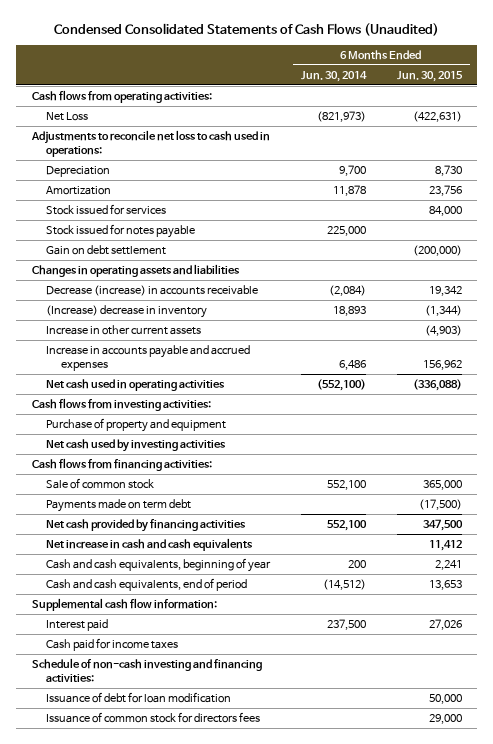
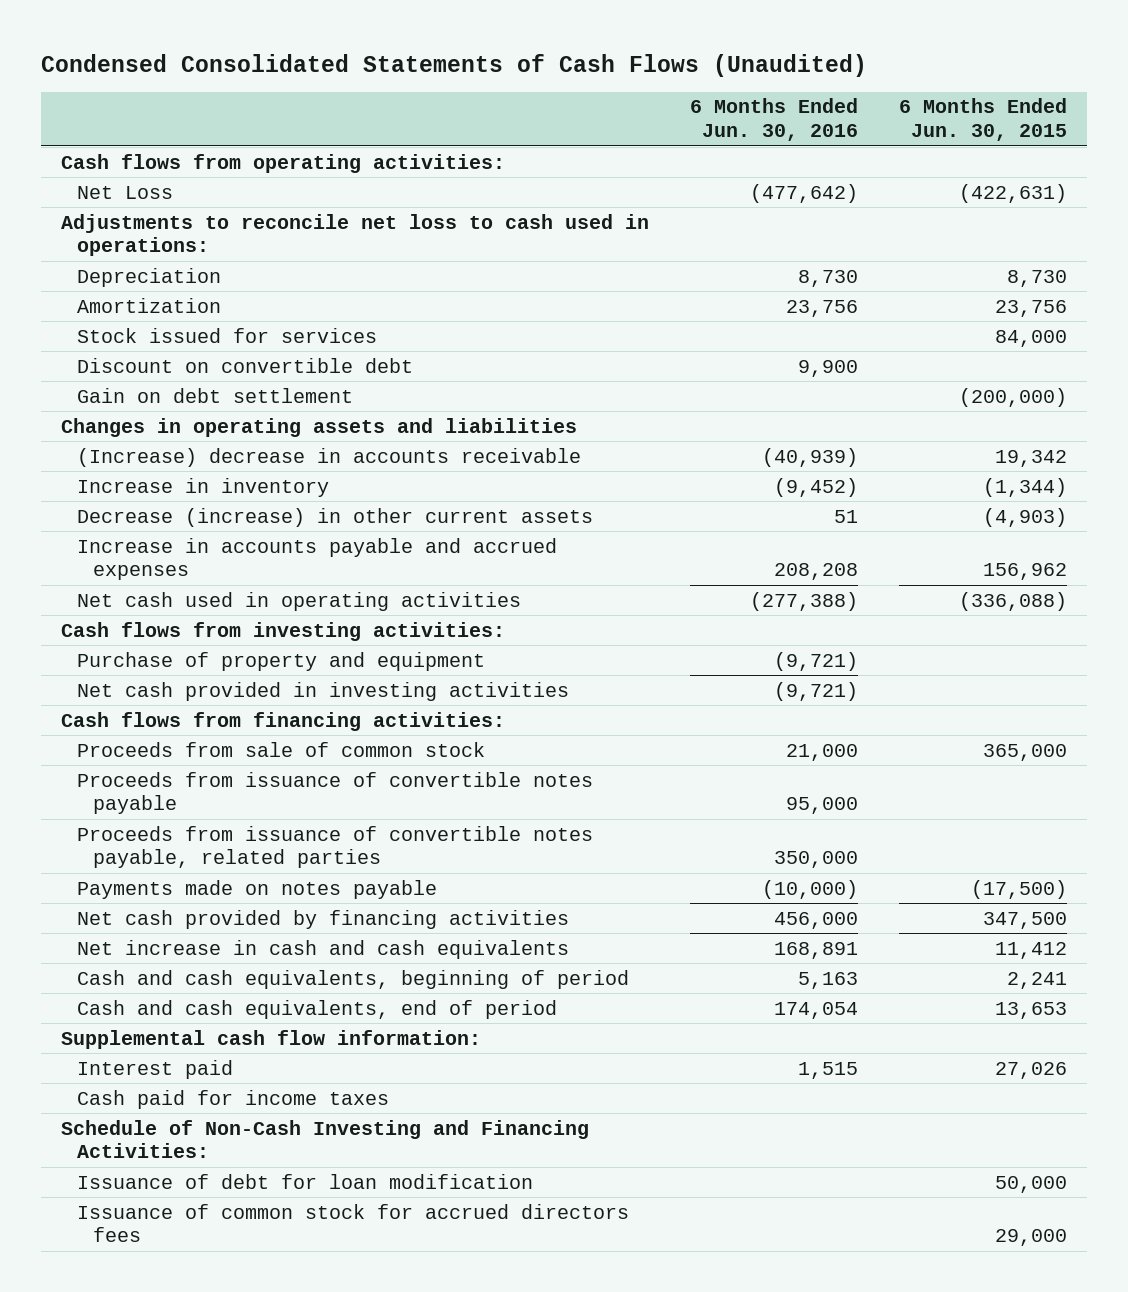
[301,70,368,82] Jun. 30, 2014 -> none
none -> [690,98,859,142] 6 Months Ended Jun. 30, 2016
[46,223,196,238] Stock issued for notes payable -> none
none -> [76,357,413,373] Discount on convertible debt
[46,284,259,296] Decrease (increase) in accounts receivable -> [76,447,581,467] (Increase) decrease in accounts receivable
[46,304,208,318] (Increase) decrease in inventory -> [76,477,329,497] Increase in inventory
[46,324,202,335] Increase in other current assets -> [76,507,593,527] Decrease (increase) in other current assets
[46,438,227,452] Net cash used by investing activities -> [76,681,569,701] Net cash provided in investing activities
[46,477,155,489] Sale of common stock -> [76,741,485,757] Proceeds from sale of common stock
none -> [76,771,593,815] Proceeds from issuance of convertible notes payable
none -> [76,825,593,869] Proceeds from issuance of convertible notes payable, related parties
[46,498,192,512] Payments made on term debt -> [76,879,437,899] Payments made on notes payable
[46,557,272,572] Cash and cash equivalents, beginning of year -> [76,969,629,989] Cash and cash equivalents, beginning of period
[31,657,262,683] Schedule of non-cash investing and financing activities: -> [61,1119,590,1159] Schedule of Non-Cash Investing and Financing Activities:
[46,711,261,723] Issuance of common stock for directors fees -> [76,1203,629,1243] Issuance of common stock for accrued directors fees

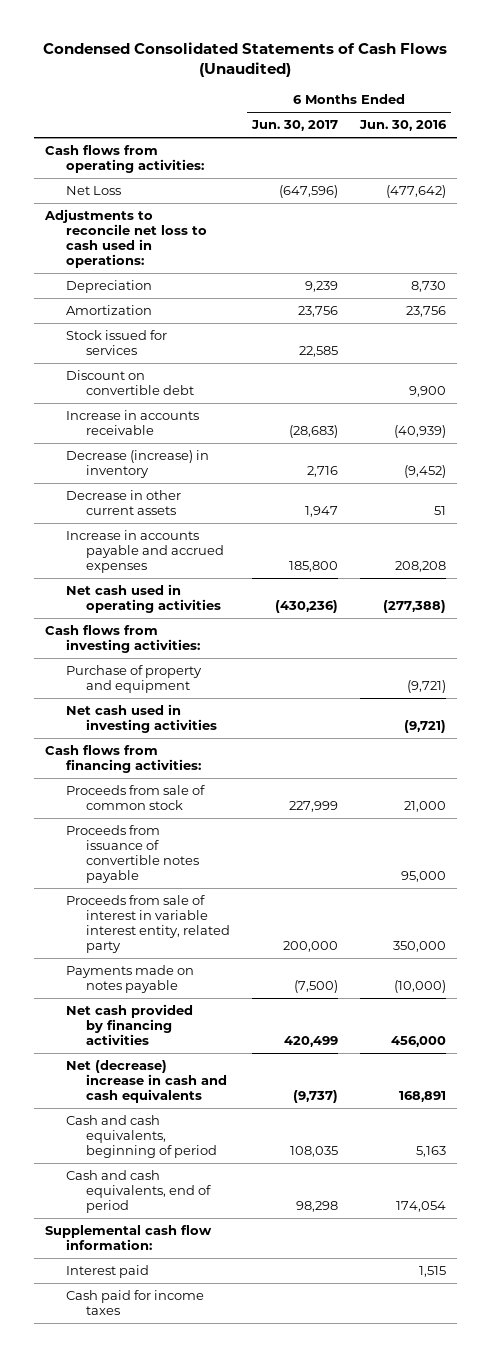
[898,98,1067,142] 6 Months Ended Jun. 30, 2015 -> none
none -> [251,120,339,132] Jun. 30, 2017
[76,387,353,403] Gain on debt settlement -> none
[61,417,578,437] Changes in operating assets and liabilities -> none
[76,447,581,467] (Increase) decrease in accounts receivable -> [65,410,199,436] Increase in accounts receivable
[76,477,329,497] Increase in inventory -> [65,450,209,479] Decrease (increase) in inventory
[76,507,593,527] Decrease (increase) in other current assets -> [65,490,181,516] Decrease in other current assets
[76,681,569,701] Net cash provided in investing activities -> [65,704,218,734] Net cash used in investing activities
[76,825,593,869] Proceeds from issuance of convertible notes payable, related parties -> none
none -> [65,895,231,954] Proceeds from sale of interest in variable interest entity, related party
[76,939,569,959] Net increase in cash and cash equivalents -> [65,1060,228,1104] Net (decrease) increase in cash and cash equivalents
[61,1119,590,1159] Schedule of Non-Cash Investing and Financing Activities: -> none
[76,1173,533,1189] Issuance of debt for loan modification -> none
[76,1203,629,1243] Issuance of common stock for accrued directors fees -> none

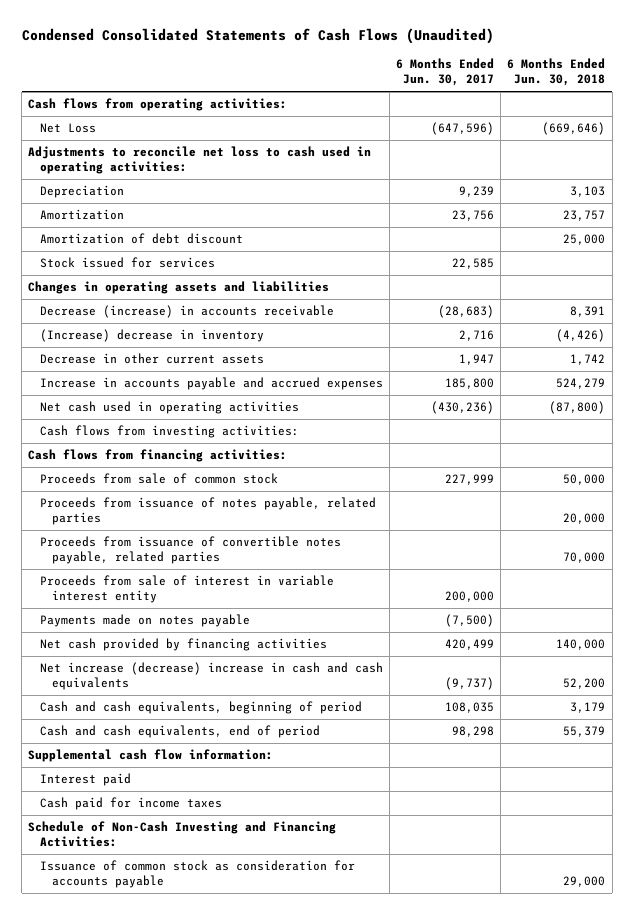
[358,120,447,132] Jun. 30, 2016 -> none
none -> [507,58,606,87] 6 Months Ended Jun. 30, 2018
[43,209,207,269] Adjustments to reconcile net loss to cash used in operations: -> [28,146,372,175] Adjustments to reconcile net loss to cash used in operating activities:
none -> [40,233,244,245] Amortization of debt discount
[65,370,195,396] Discount on convertible debt -> none
none -> [28,281,330,295] Changes in operating assets and liabilities
[65,410,199,436] Increase in accounts receivable -> [40,305,335,319] Decrease (increase) in accounts receivable
[65,450,209,479] Decrease (increase) in inventory -> [40,329,265,343] (Increase) decrease in inventory
[65,665,202,694] Purchase of property and equipment -> none
[65,704,218,734] Net cash used in investing activities -> none
none -> [40,497,377,526] Proceeds from issuance of notes payable, related parties
[65,825,200,884] Proceeds from issuance of convertible notes payable -> [40,536,342,565] Proceeds from issuance of convertible notes payable, related parties
[65,895,231,954] Proceeds from sale of interest in variable interest entity, related party -> [40,575,335,604] Proceeds from sale of interest in variable interest entity
[65,1060,228,1104] Net (decrease) increase in cash and cash equivalents -> [40,662,384,691] Net increase (decrease) increase in cash and cash equivalents
none -> [28,821,337,848] Schedule of Non-Cash Investing and Financing Activities:
none -> [40,860,356,889] Issuance of common stock as consideration for accounts payable

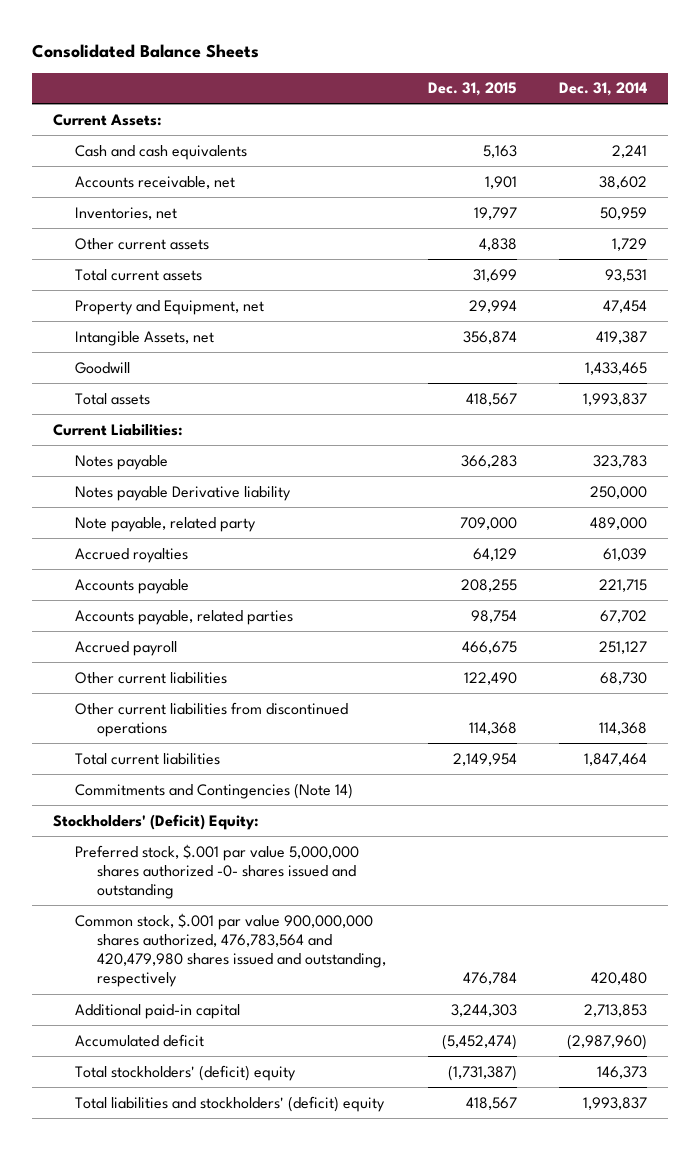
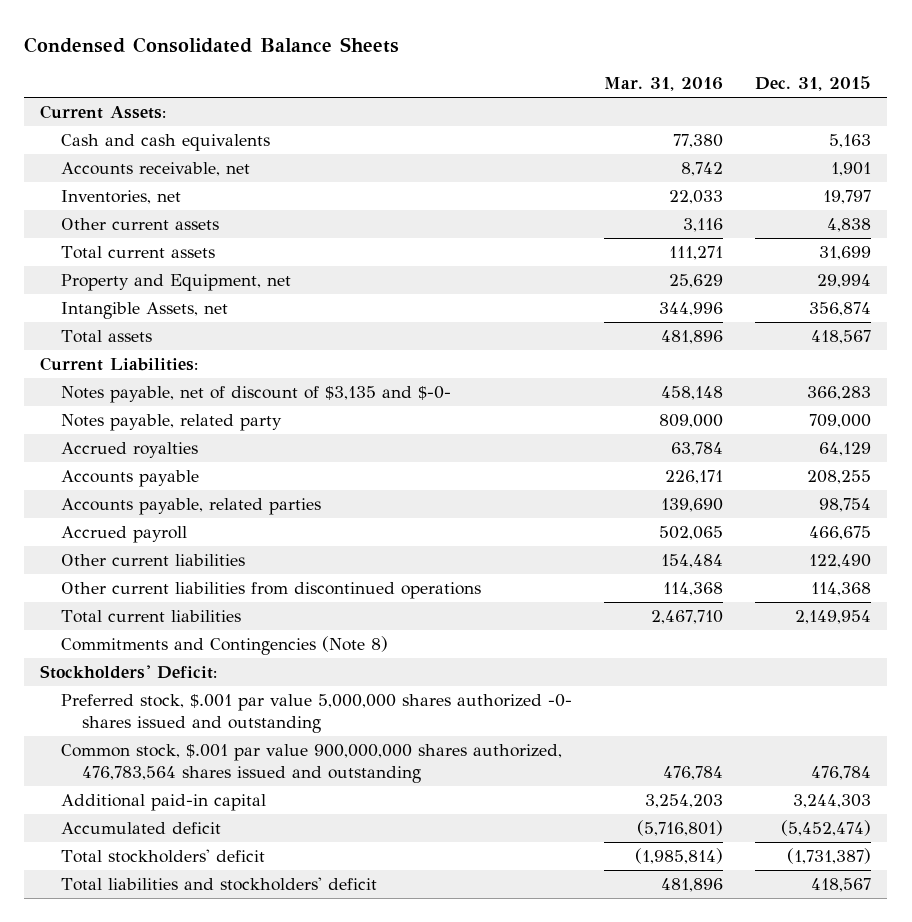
[32,43,260,58] Consolidated Balance Sheets -> [24,36,400,53] Condensed Consolidated Balance Sheets
[558,82,647,97] Dec. 31, 2014 -> none
none -> [604,77,724,92] Mar. 31, 2016
[75,361,131,374] Goodwill -> none
[75,485,292,501] Notes payable Derivative liability -> none
[75,454,169,470] Notes payable -> [61,386,452,404] Notes payable, net of discount of $3,135 and $-0-
[75,516,257,532] Note payable, related party -> [61,414,283,432] Notes payable, related party
[75,782,354,799] Commitments and Contingencies (Note 14) -> [61,636,389,656] Commitments and Contingencies (Note 8)
[53,813,260,830] Stockholders' (Deficit) Equity: -> [40,665,218,680] Stockholders' Deficit:
[75,912,387,988] Common stock, $.001 par value 900,000,000 shares authorized, 476,783,564 and 420,479,980 shares issued and outstanding, respectively -> [61,744,563,784] Common stock, $.001 par value 900,000,000 shares authorized, 476,783,564 shares issued and outstanding
[75,1064,297,1081] Total stockholders' (deficit) equity -> [61,849,266,864] Total stockholders' deficit
[75,1095,386,1112] Total liabilities and stockholders' (deficit) equity -> [61,877,378,892] Total liabilities and stockholders' deficit

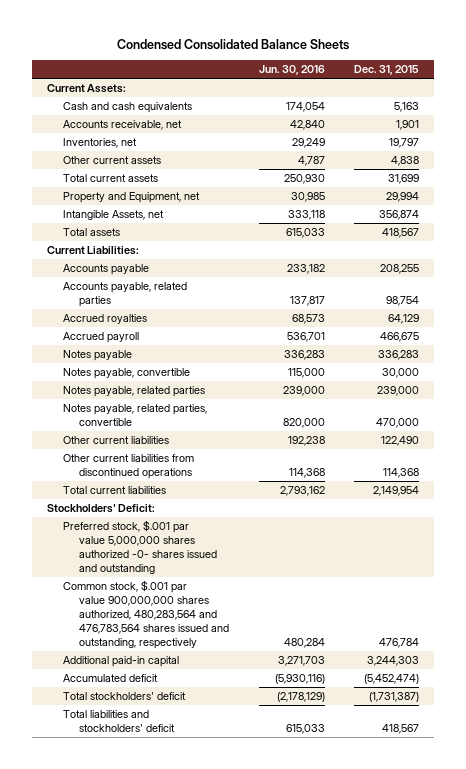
[604,77,724,92] Mar. 31, 2016 -> none
none -> [258,65,325,76] Jun. 30, 2016
[61,386,452,404] Notes payable, net of discount of $3,135 and $-0- -> none
[61,414,283,432] Notes payable, related party -> none
[61,442,199,459] Accrued royalties -> [63,314,148,325] Accrued royalties
none -> [63,350,133,362] Notes payable
none -> [63,368,191,380] Notes payable, convertible
none -> [63,386,206,398] Notes payable, related parties
none -> [63,404,208,427] Notes payable, related parties, convertible
[61,636,389,656] Commitments and Contingencies (Note 8) -> none
[61,744,563,784] Common stock, $.001 par value 900,000,000 shares authorized, 476,783,564 shares issued and outstanding -> [63,580,230,650] Common stock, $.001 par value 900,000,000 shares authorized, 480,283,564 and 476,783,564 shares issued and outstanding, respectively

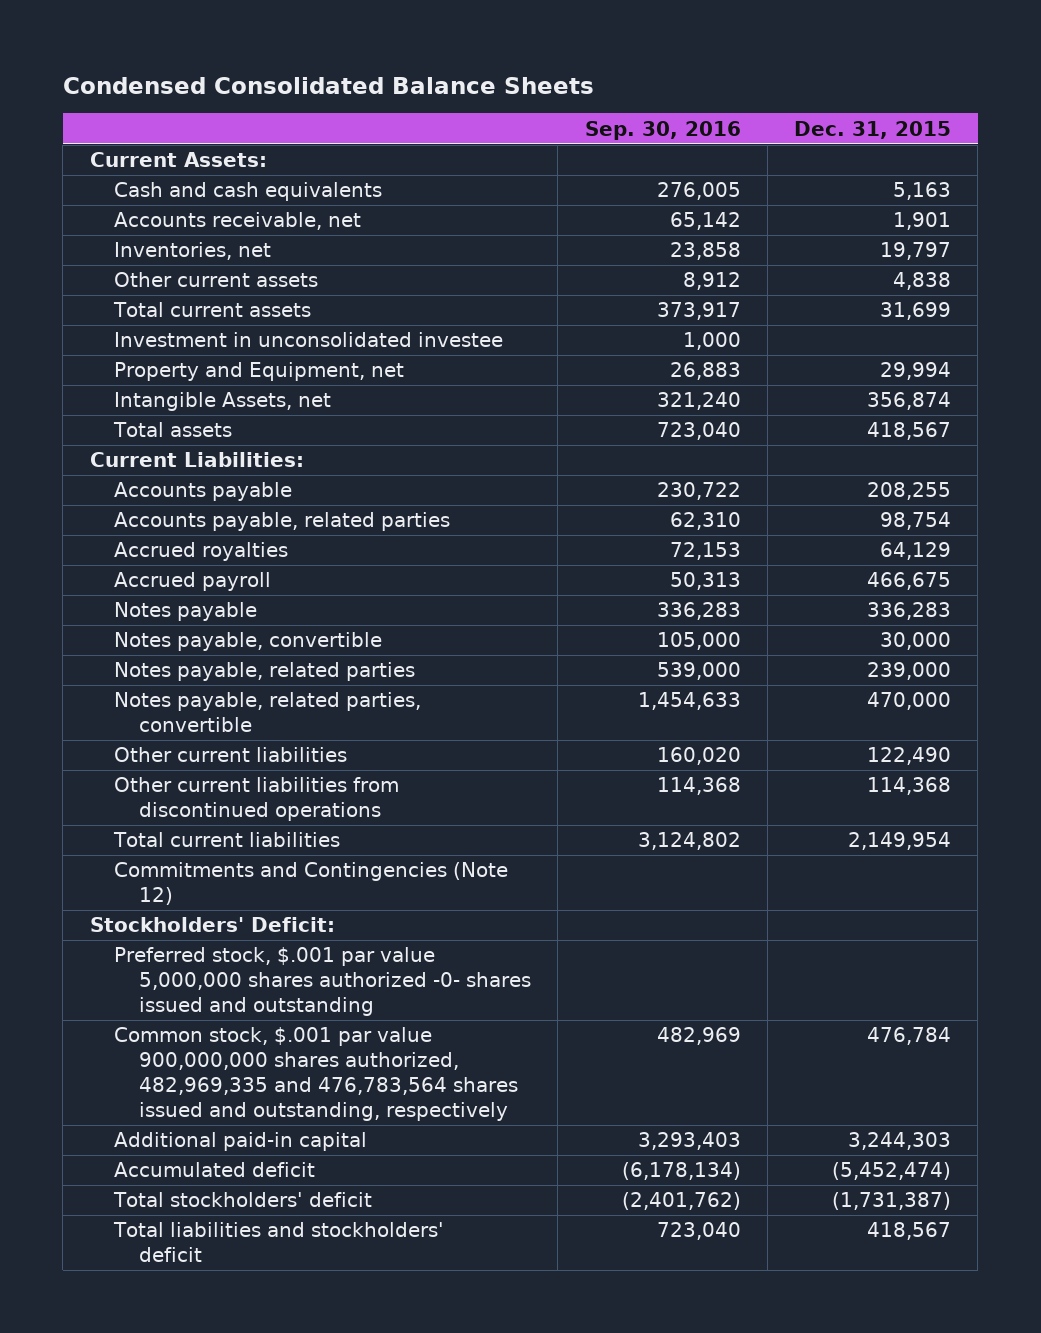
[258,65,325,76] Jun. 30, 2016 -> none
none -> [584,120,741,140] Sep. 30, 2016
none -> [114,332,504,348] Investment in unconsolidated investee
none -> [114,862,509,906] Commitments and Contingencies (Note 12)
[63,580,230,650] Common stock, $.001 par value 900,000,000 shares authorized, 480,283,564 and 476,783,564 shares issued and outstanding, respectively -> [114,1027,519,1122] Common stock, $.001 par value 900,000,000 shares authorized, 482,969,335 and 476,783,564 shares issued and outstanding, respectively

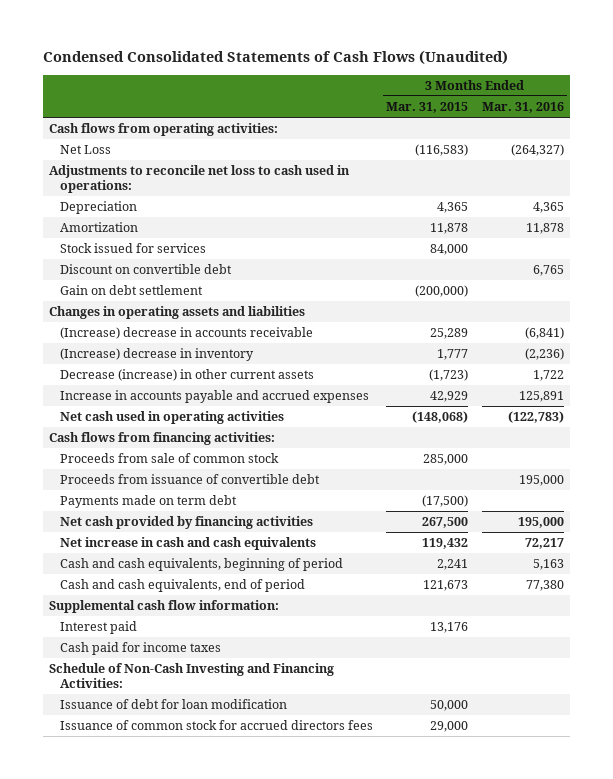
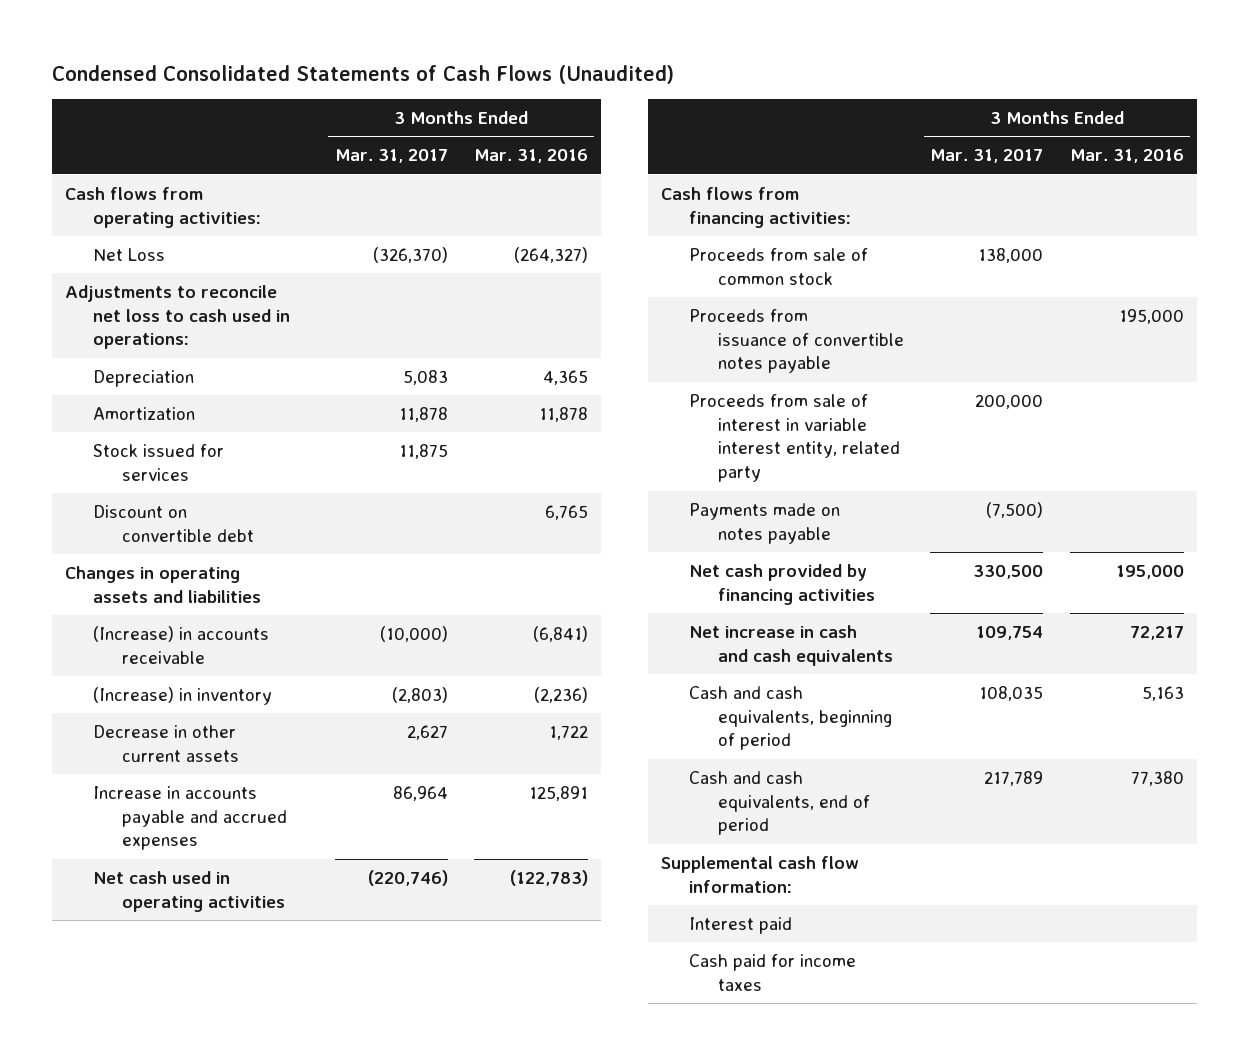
[386,101,469,113] Mar. 31, 2015 -> none
none -> [334,149,448,164] Mar. 31, 2017
[59,285,203,296] Gain on debt settlement -> none
[59,327,313,340] (Increase) decrease in accounts receivable -> [93,625,270,664] (Increase) in accounts receivable
[59,348,254,362] (Increase) decrease in inventory -> [93,686,273,705] (Increase) in inventory
[59,369,314,382] Decrease (increase) in other current assets -> [93,724,240,762] Decrease in other current assets
[59,495,237,509] Payments made on term debt -> none
[59,474,320,485] Proceeds from issuance of convertible debt -> [689,308,905,374] Proceeds from issuance of convertible notes payable
none -> [689,393,901,483] Proceeds from sale of interest in variable interest entity, related party
none -> [689,502,841,544] Payments made on notes payable
[49,663,335,688] Schedule of Non-Cash Investing and Financing Activities: -> none
[59,699,287,710] Issuance of debt for loan modification -> none
[59,720,373,731] Issuance of common stock for accrued directors fees -> none

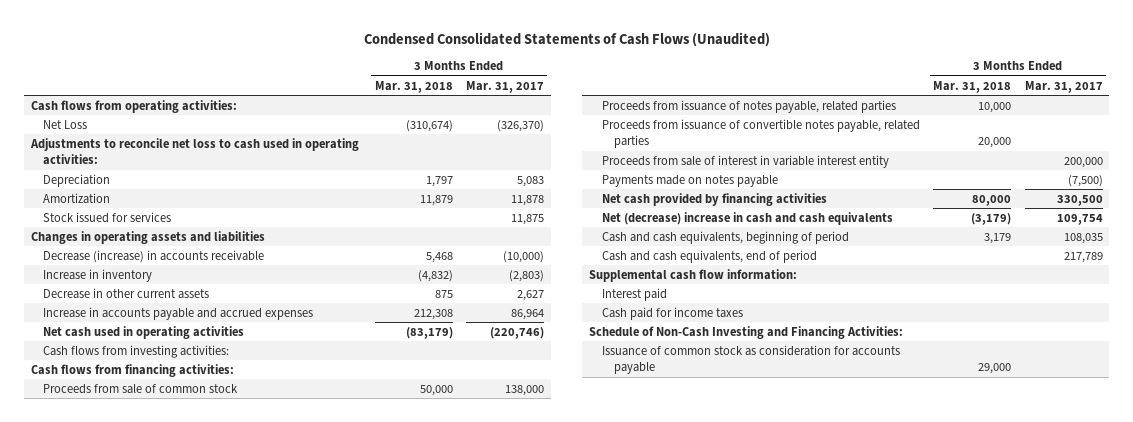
[473,149,588,164] Mar. 31, 2016 -> none
none -> [374,80,453,93] Mar. 31, 2018
[64,284,291,350] Adjustments to reconcile net loss to cash used in operations: -> [29,137,359,166] Adjustments to reconcile net loss to cash used in operating activities:
[93,504,255,542] Discount on convertible debt -> none
[93,625,270,664] (Increase) in accounts receivable -> [43,249,265,263] Decrease (increase) in accounts receivable
[93,686,273,705] (Increase) in inventory -> [43,268,153,282] Increase in inventory
none -> [43,344,230,358] Cash flows from investing activities:
none -> [601,99,896,113] Proceeds from issuance of notes payable, related parties
[689,308,905,374] Proceeds from issuance of convertible notes payable -> [601,118,920,149] Proceeds from issuance of convertible notes payable, related parties
[689,393,901,483] Proceeds from sale of interest in variable interest entity, related party -> [601,154,889,168] Proceeds from sale of interest in variable interest entity
[689,624,894,666] Net increase in cash and cash equivalents -> [601,211,893,225] Net (decrease) increase in cash and cash equivalents
none -> [589,325,904,339] Schedule of Non-Cash Investing and Financing Activities:
none -> [601,344,900,375] Issuance of common stock as consideration for accounts payable

